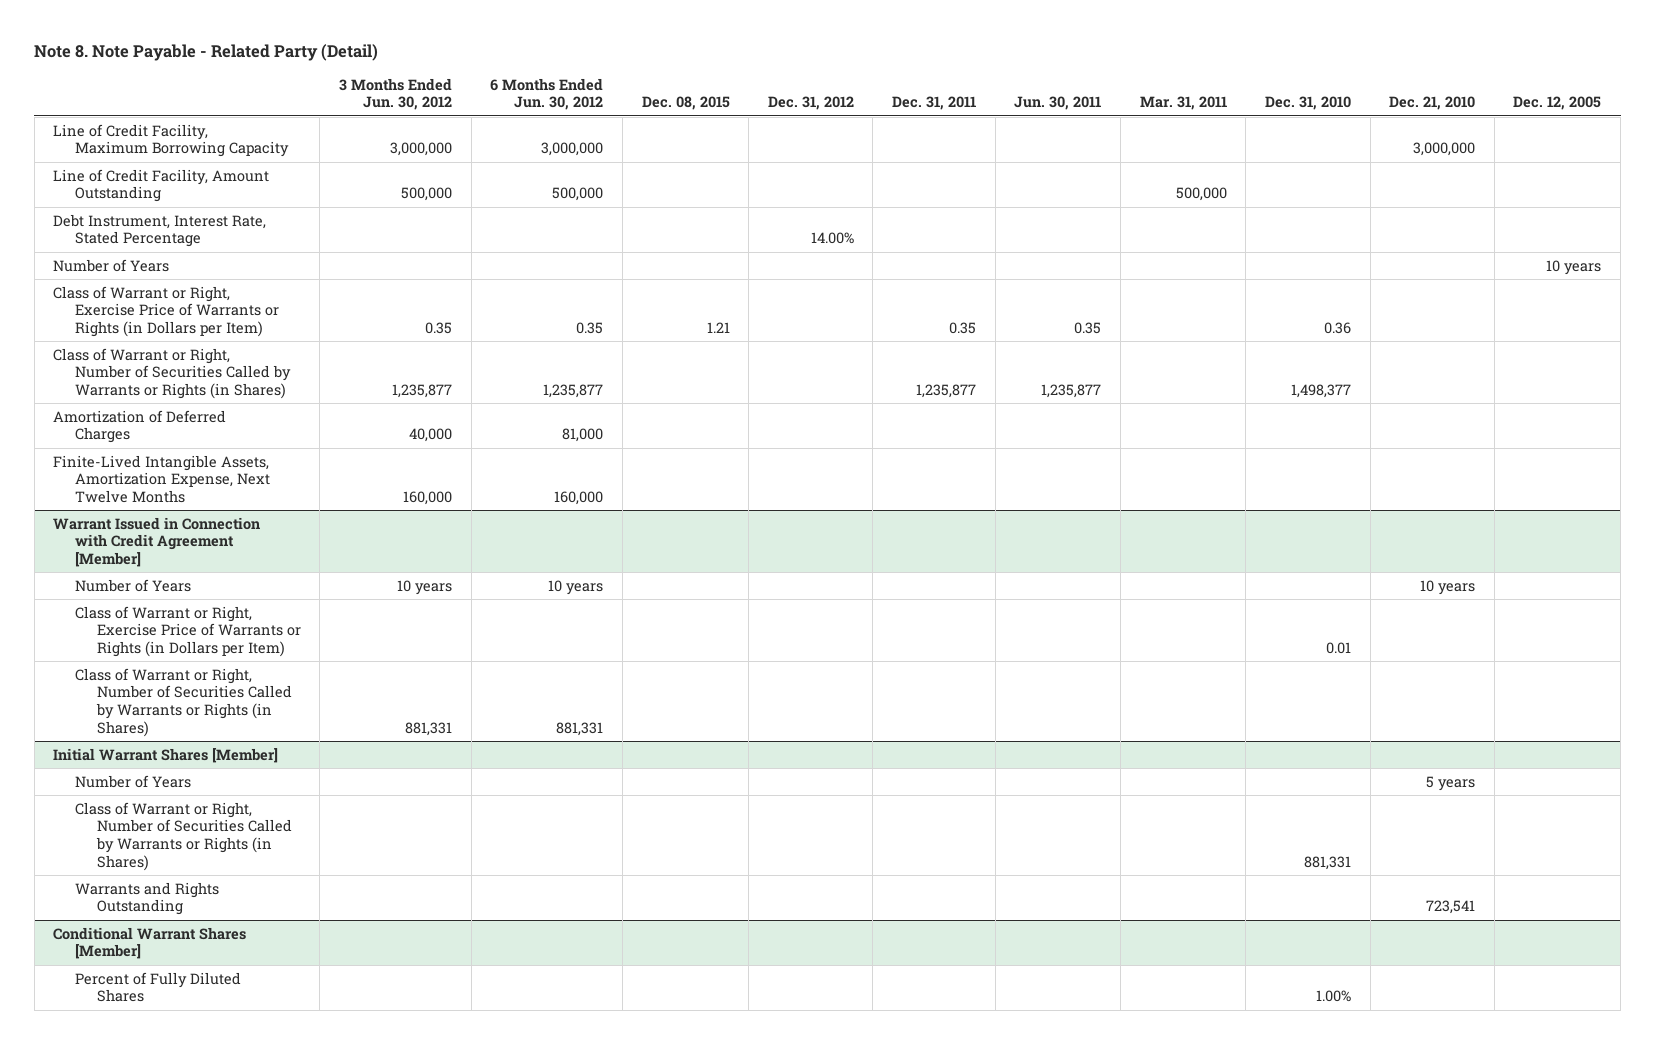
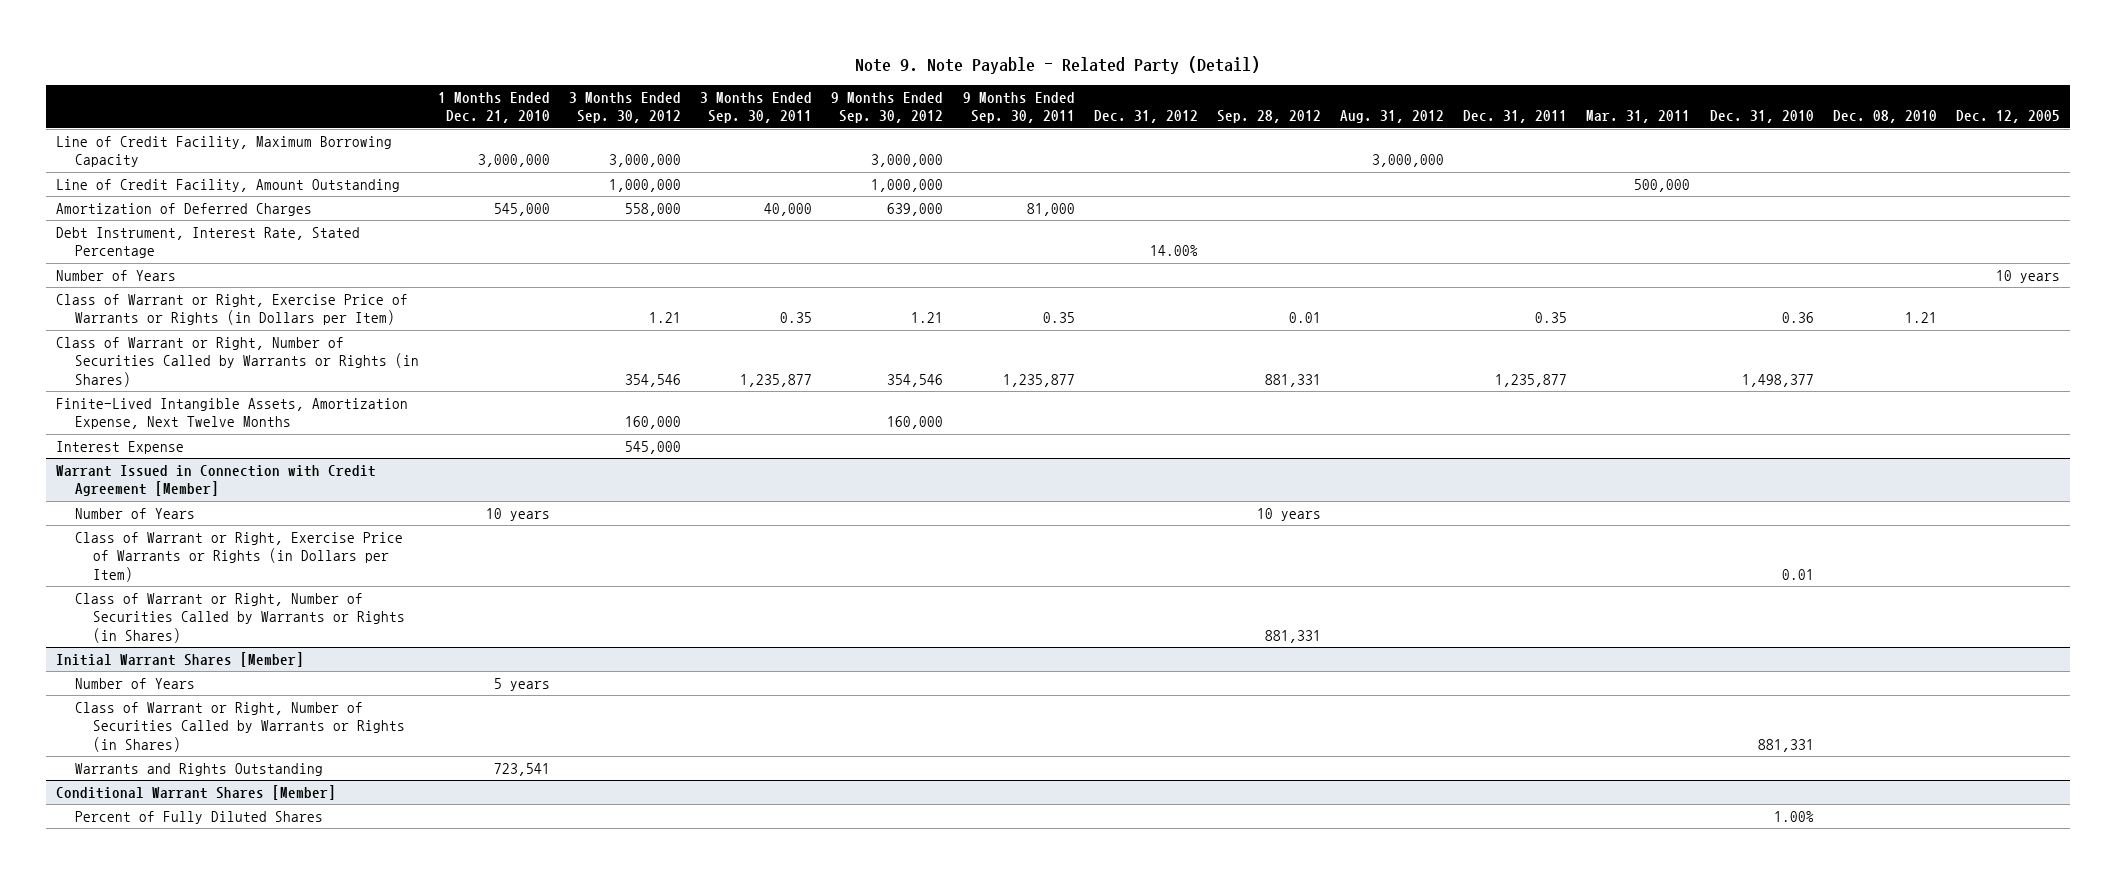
[34,43,379,61] Note 8. Note Payable - Related Party (Detail) -> [854,55,1260,74] Note 9. Note Payable - Related Party (Detail)
[339,77,453,111] 3 Months Ended Jun. 30, 2012 -> none
[490,77,604,111] 6 Months Ended Jun. 30, 2012 -> none
[641,96,730,111] Dec. 08, 2015 -> none
[1014,96,1102,111] Jun. 30, 2011 -> none
[1389,96,1476,111] Dec. 21, 2010 -> none
none -> [437,91,550,124] 1 Months Ended Dec. 21, 2010
none -> [569,91,682,124] 3 Months Ended Sep. 30, 2012
none -> [700,91,813,124] 3 Months Ended Sep. 30, 2011
none -> [831,91,944,124] 9 Months Ended Sep. 30, 2012
none -> [962,91,1075,124] 9 Months Ended Sep. 30, 2011
none -> [1216,110,1321,124] Sep. 28, 2012
none -> [1340,110,1445,124] Aug. 31, 2012
none -> [1832,110,1937,124] Dec. 08, 2010
[53,409,227,444] Amortization of Deferred Charges -> [56,202,313,216] Amortization of Deferred Charges
none -> [56,440,185,454] Interest Expense

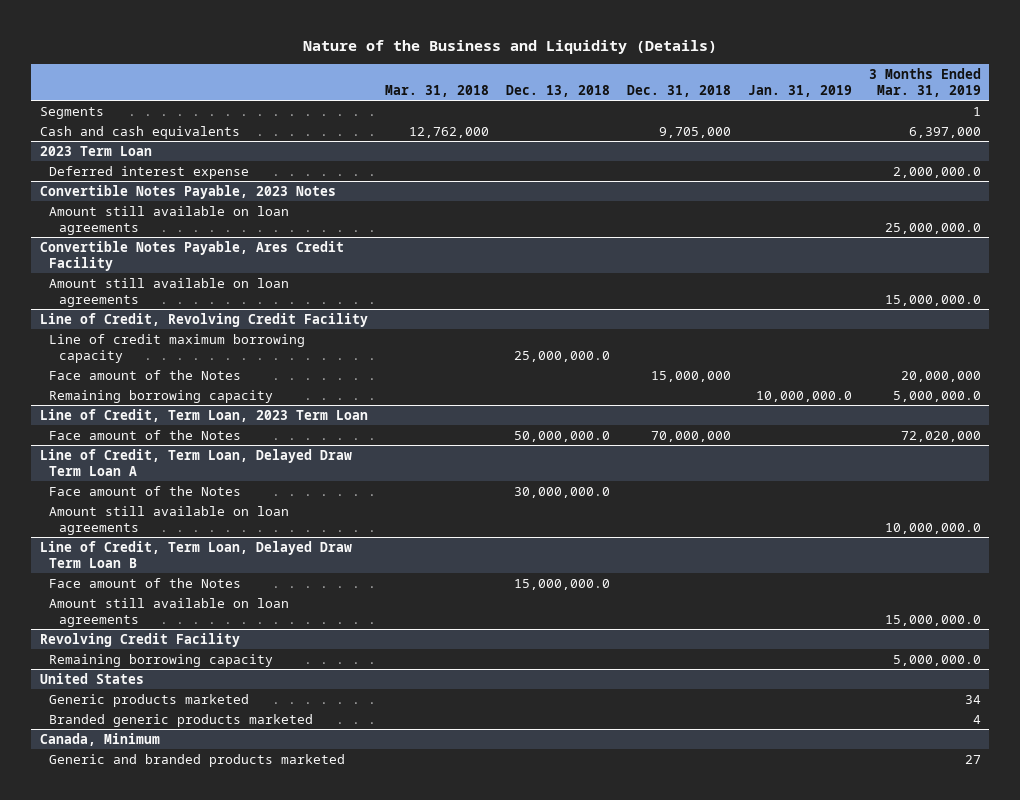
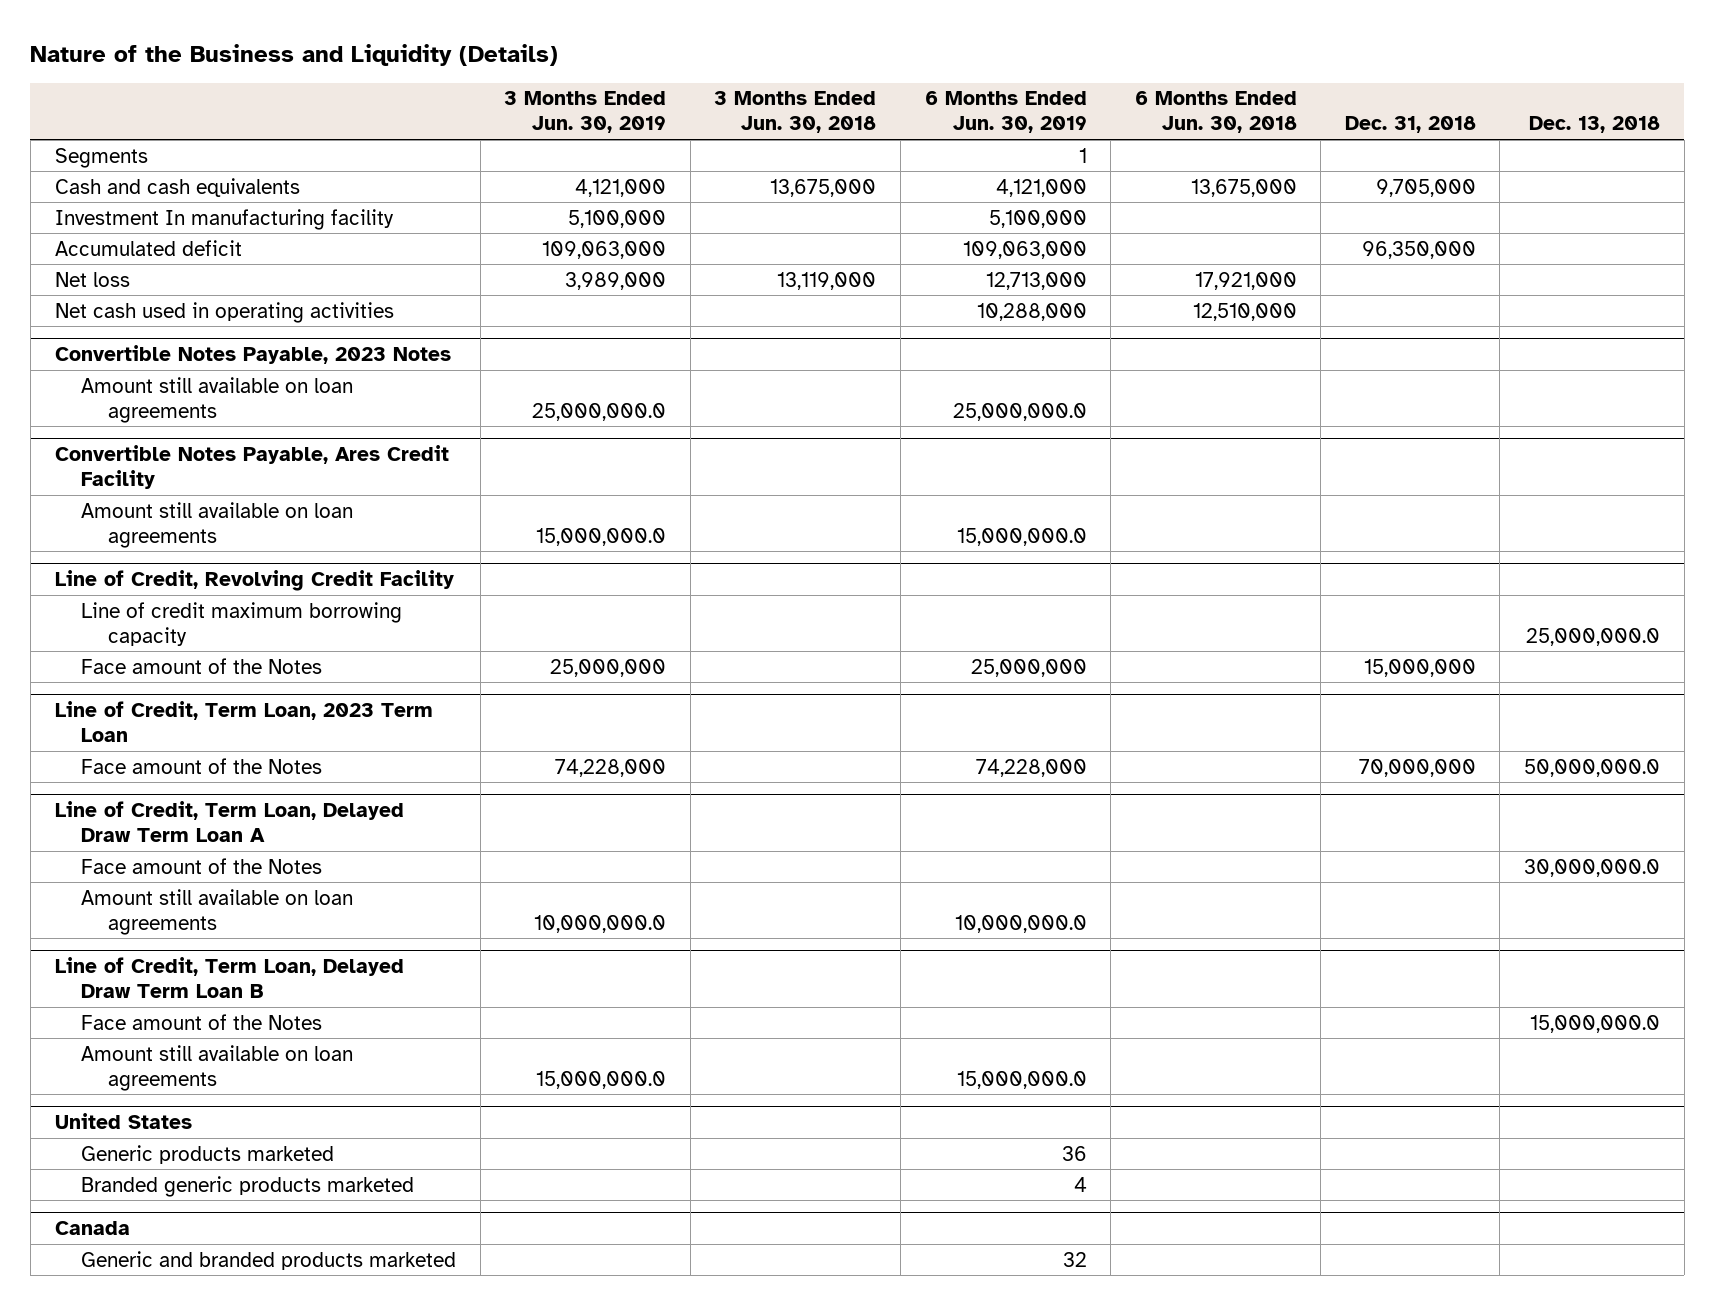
[384,85,489,98] Mar. 31, 2018 -> none
[747,85,852,98] Jan. 31, 2019 -> none
[868,67,981,98] 3 Months Ended Mar. 31, 2019 -> none
none -> [504,91,667,134] 3 Months Ended Jun. 30, 2019
none -> [714,91,877,134] 3 Months Ended Jun. 30, 2018
none -> [924,91,1087,134] 6 Months Ended Jun. 30, 2019
none -> [1134,91,1297,134] 6 Months Ended Jun. 30, 2018
[39,145,152,156] 2023 Term Loan -> none
[49,165,250,179] Deferred interest expense -> none
none -> [54,208,394,230] Investment In manufacturing facility
none -> [54,239,242,256] Accumulated deficit
none -> [54,271,130,287] Net loss
none -> [54,301,394,323] Net cash used in operating activities
[49,389,274,403] Remaining borrowing capacity -> none
[39,632,240,647] Revolving Credit Facility -> none
[49,653,274,667] Remaining borrowing capacity -> none
[39,732,160,746] Canada, Minimum -> [54,1221,130,1236] Canada

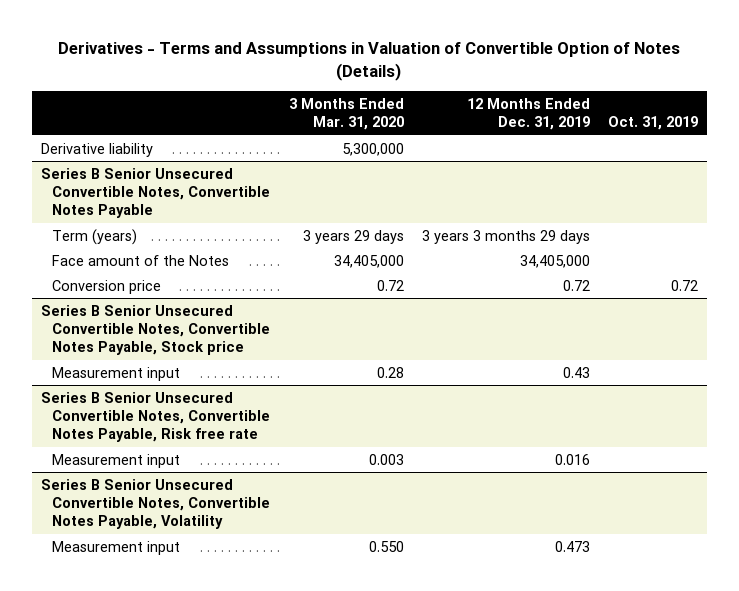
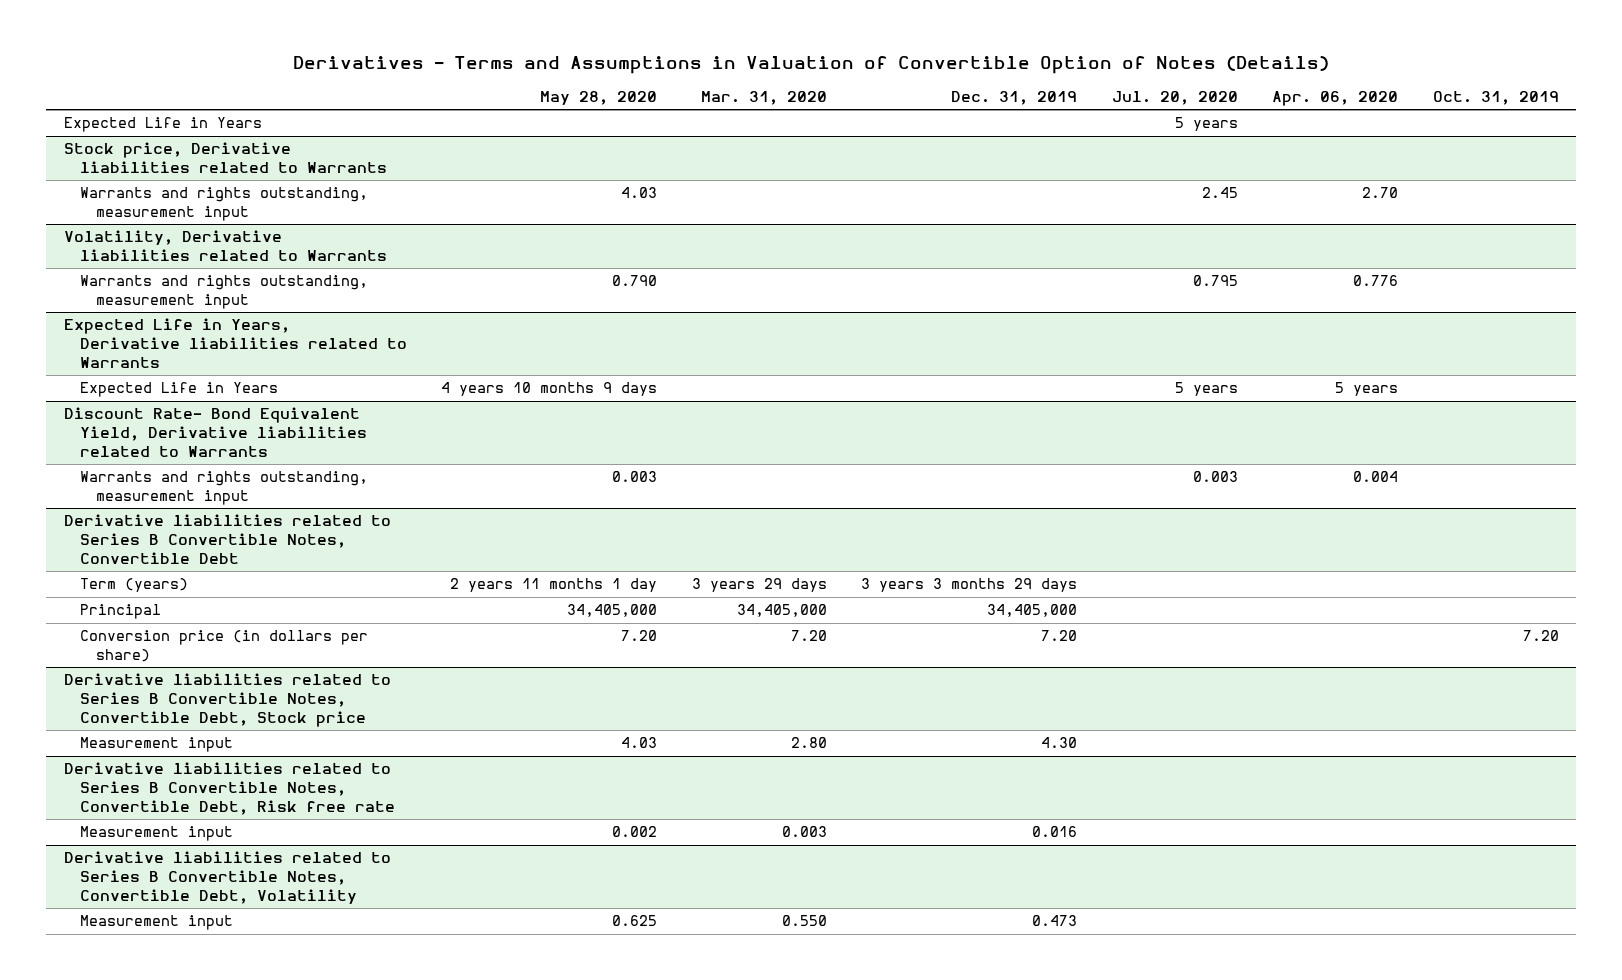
[288,97,404,131] 3 Months Ended Mar. 31, 2020 -> none
[466,97,590,131] 12 Months Ended Dec. 31, 2019 -> none
none -> [540,91,658,106] May 28, 2020
none -> [700,91,827,106] Mar. 31, 2020
none -> [951,91,1078,106] Dec. 31, 2019
none -> [1111,91,1238,106] Jul. 20, 2020
none -> [1272,91,1399,107] Apr. 06, 2020
[41,142,154,157] Derivative liability -> none
[41,167,271,219] Series B Senior Unsecured Convertible Notes, Convertible Notes Payable -> none
[52,228,138,245] Term (years) -> none
[52,254,230,266] Face amount of the Notes -> none
[52,279,162,294] Conversion price -> none
[41,304,271,356] Series B Senior Unsecured Convertible Notes, Convertible Notes Payable, Stock price -> none
[52,366,181,381] Measurement input -> none
[41,391,271,443] Series B Senior Unsecured Convertible Notes, Convertible Notes Payable, Risk free rate -> none
[52,453,181,468] Measurement input -> none
[41,478,271,530] Series B Senior Unsecured Convertible Notes, Convertible Notes Payable, Volatility -> none
[52,540,181,555] Measurement input -> none
none -> [63,117,262,133] Expected Life in Years
none -> [63,142,387,173] Stock price, Derivative liabilities related to Warrants
none -> [79,187,368,221] Warrants and rights outstanding, measurement input
none -> [63,230,387,261] Volatility, Derivative liabilities related to Warrants
none -> [79,275,368,309] Warrants and rights outstanding, measurement input
none -> [63,318,407,368] Expected Life in Years, Derivative liabilities related to Warrants
none -> [79,382,278,398] Expected Life in Years
none -> [63,407,367,457] Discount Rate- Bond Equivalent Yield, Derivative liabilities related to Warrants
none -> [79,471,368,505] Warrants and rights outstanding, measurement input
none -> [63,514,391,564] Derivative liabilities related to Series B Convertible Notes, Convertible Debt
none -> [79,578,188,593] Term (years)
none -> [79,604,161,620] Principal
none -> [79,630,368,662] Conversion price (in dollars per share)
none -> [63,673,391,727] Derivative liabilities related to Series B Convertible Notes, Convertible Debt, Stock price
none -> [79,737,233,753] Measurement input
none -> [63,762,395,815] Derivative liabilities related to Series B Convertible Notes, Convertible Debt, Risk free rate
none -> [79,826,233,842] Measurement input
none -> [63,851,391,904] Derivative liabilities related to Series B Convertible Notes, Convertible Debt, Volatility
none -> [79,915,233,931] Measurement input

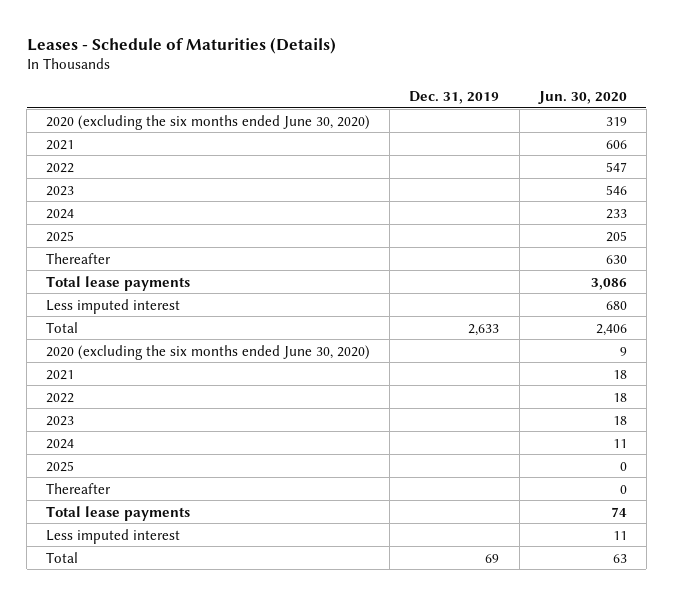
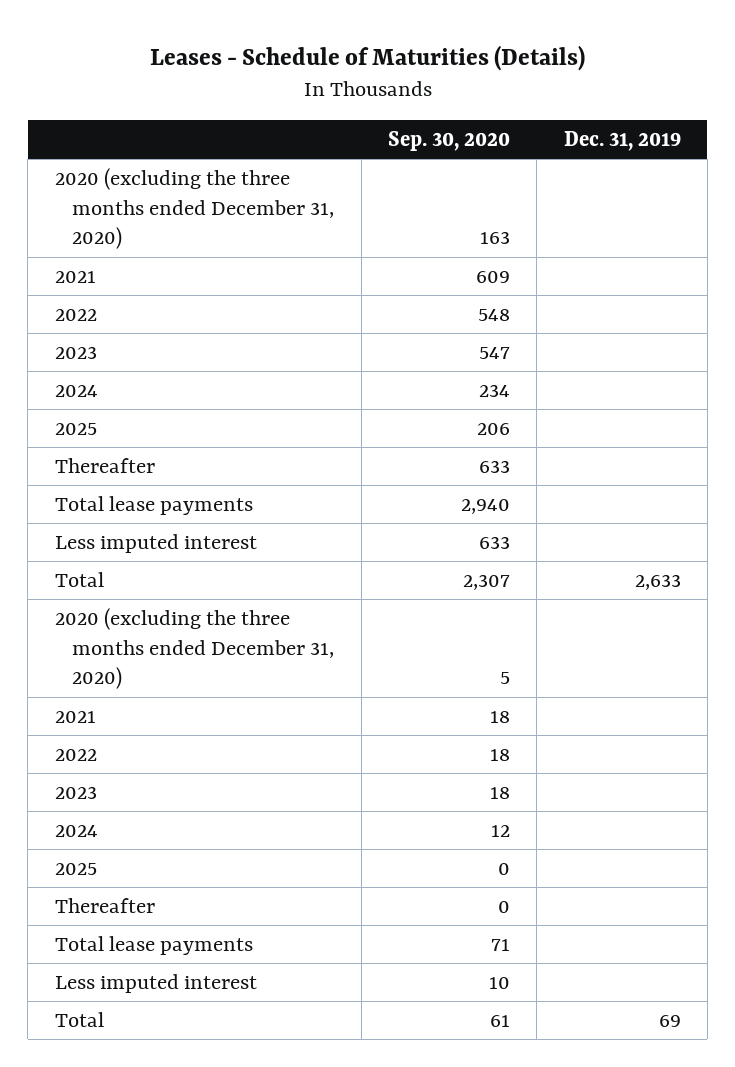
[537,90,627,104] Jun. 30, 2020 -> none
none -> [387,130,510,151] Sep. 30, 2020
[46,114,371,130] 2020 (excluding the six months ended June 30, 2020) -> [54,167,335,250] 2020 (excluding the three months ended December 31, 2020)
[46,344,371,360] 2020 (excluding the six months ended June 30, 2020) -> [54,607,335,690] 2020 (excluding the three months ended December 31, 2020)

